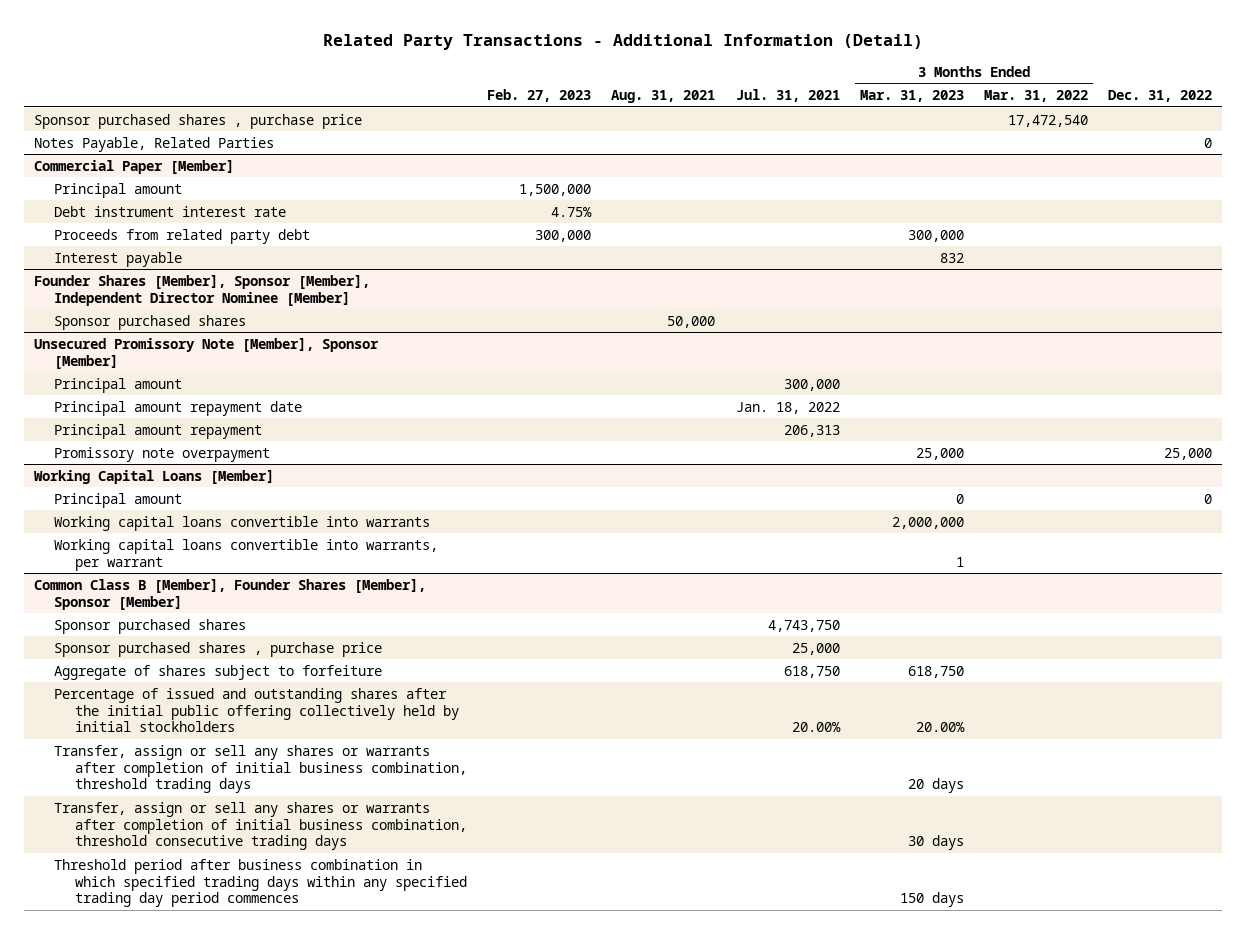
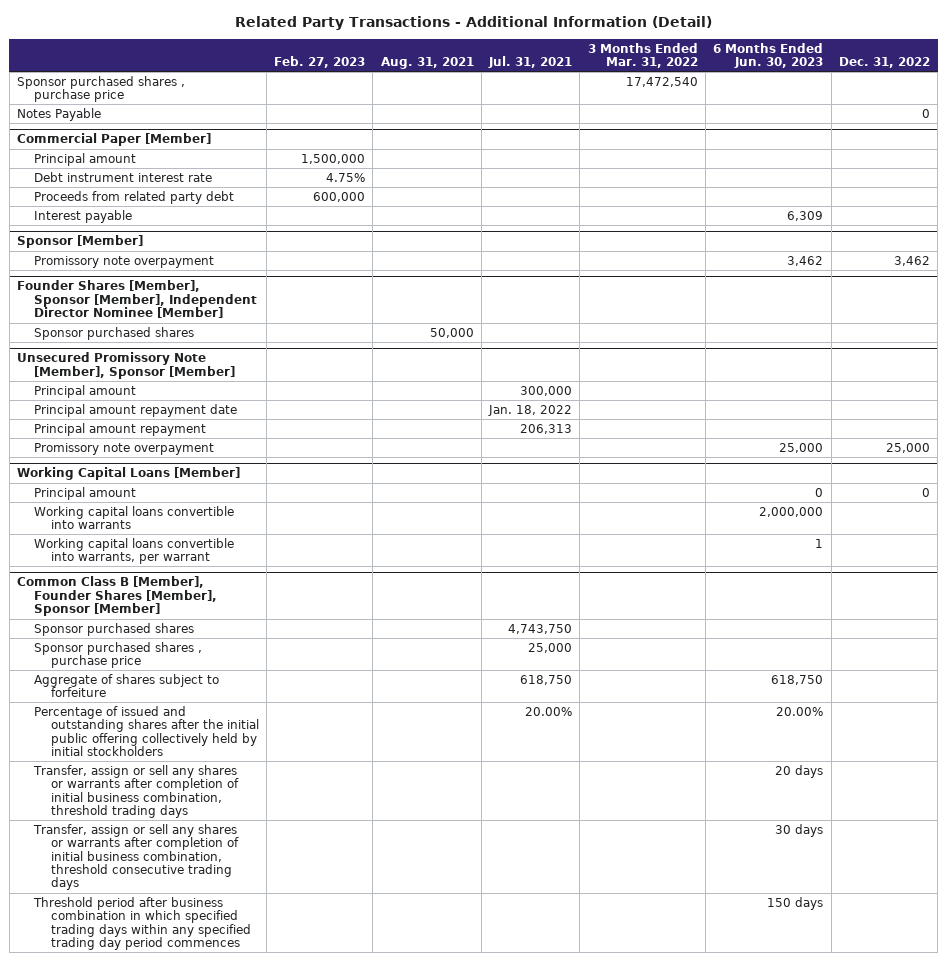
[859,90,964,103] Mar. 31, 2023 -> none
none -> [713,42,824,68] 6 Months Ended Jun. 30, 2023
[33,136,274,152] Notes Payable, Related Parties -> [17,107,102,121] Notes Payable
[535,229,592,242] 300,000 -> [313,191,366,202] 600,000
none -> [17,235,144,249] Sponsor [Member]
none -> [33,255,214,268] Promissory note overpayment

